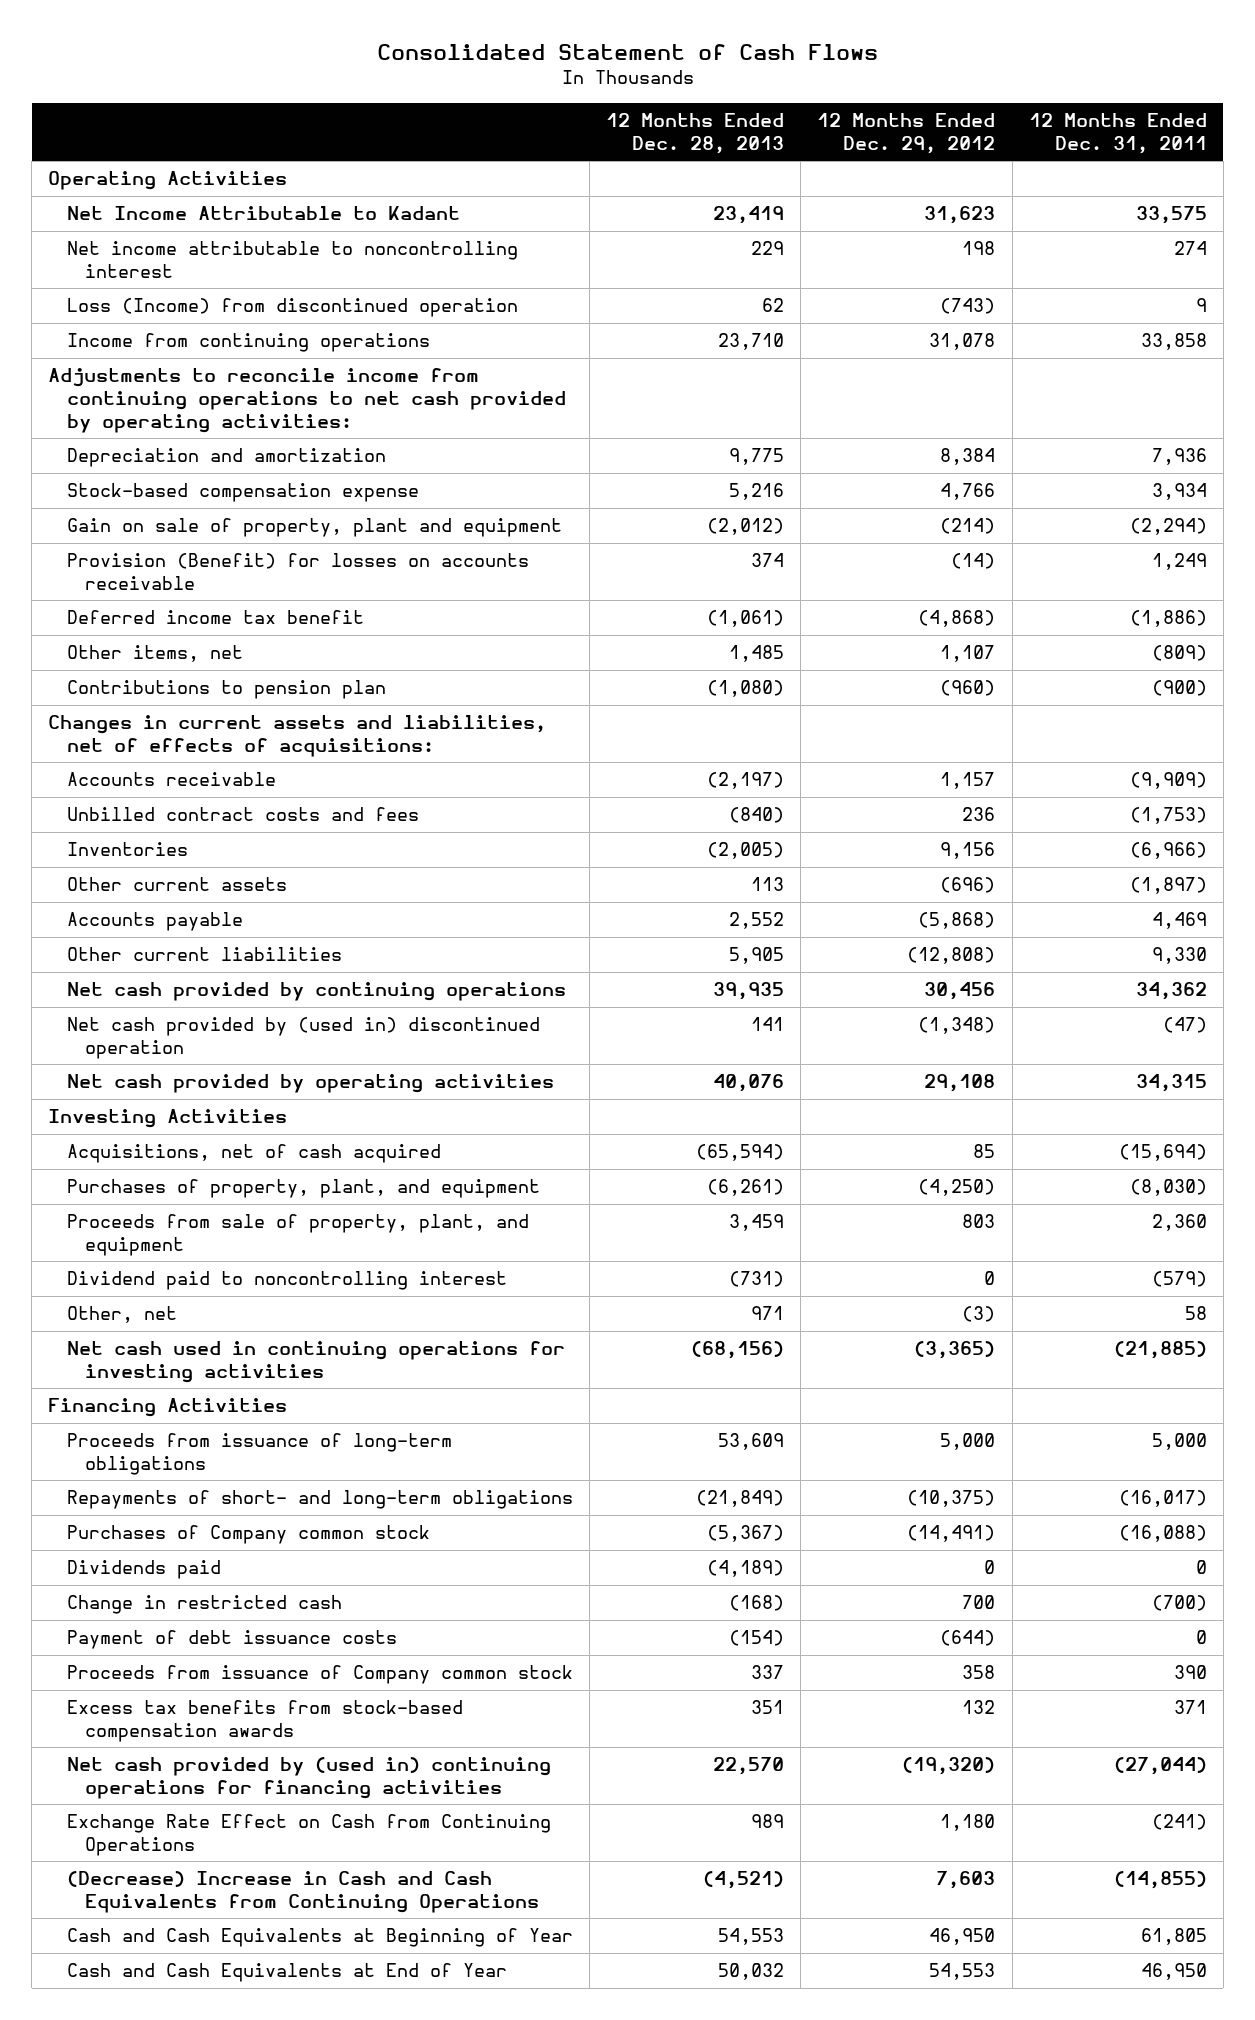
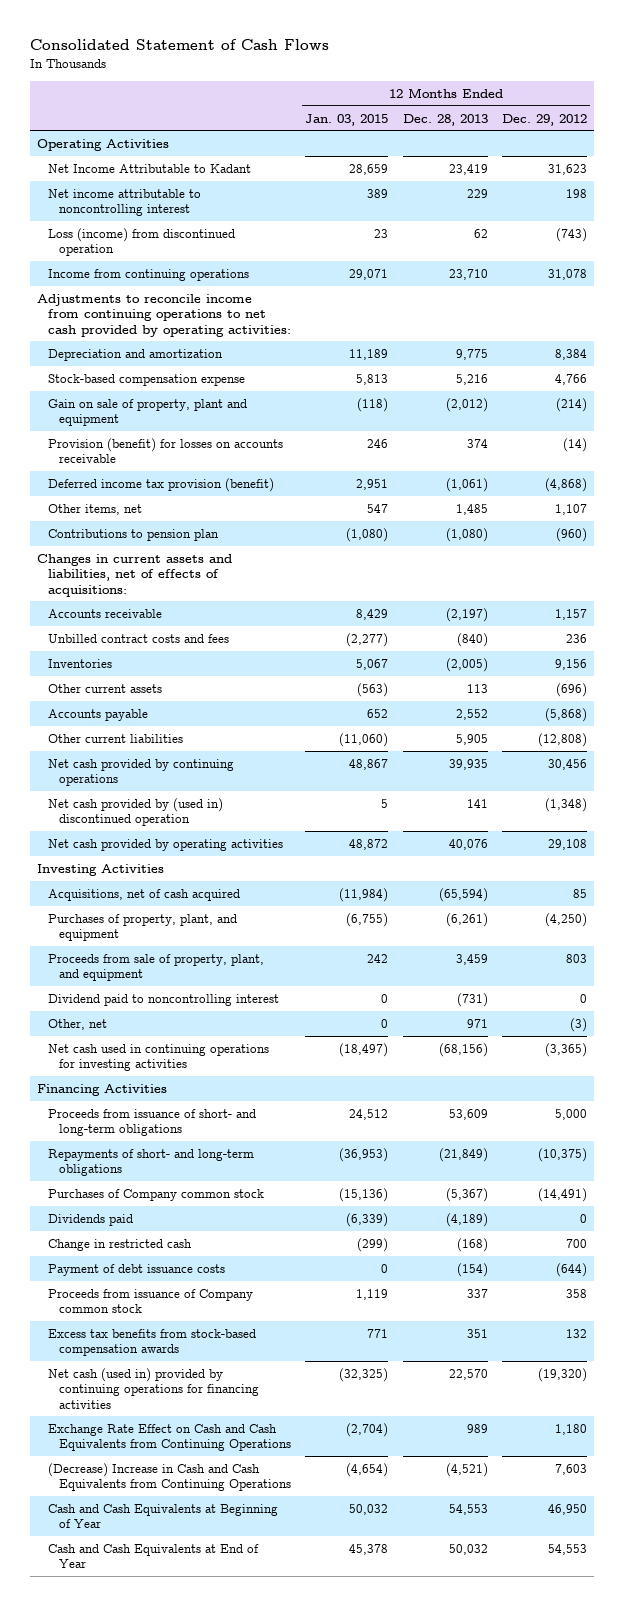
[1028,112,1207,154] 12 Months Ended Dec. 31, 2011 -> none
none -> [305,113,389,126] Jan. 03, 2015
[66,298,518,318] Loss (Income) from discontinued operation -> [48,227,236,257] Loss (income) from discontinued operation
[66,553,529,591] Provision (Benefit) for losses on accounts receivable -> [48,437,284,464] Provision (benefit) for losses on accounts receivable
[66,610,364,625] Deferred income tax benefit -> [48,477,275,492] Deferred income tax provision (benefit)
[66,1433,452,1476] Proceeds from issuance of long-term obligations -> [48,1108,257,1137] Proceeds from issuance of short- and long-term obligations
[66,1757,551,1800] Net cash provided by (used in) continuing operations for financing activities -> [48,1367,260,1409] Net cash (used in) provided by continuing operations for financing activities
[66,1814,551,1857] Exchange Rate Effect on Cash from Continuing Operations -> [48,1423,292,1452] Exchange Rate Effect on Cash and Cash Equivalents from Continuing Operations

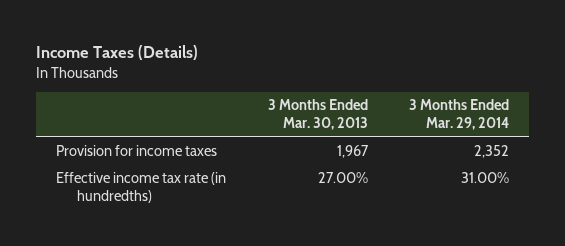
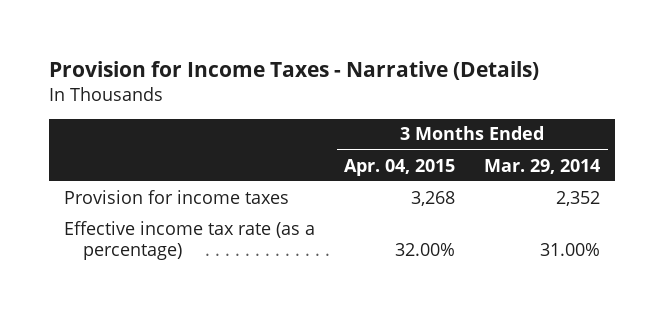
[35,45,198,61] Income Taxes (Details) -> [49,60,540,80] Provision for Income Taxes - Narrative (Details)
[267,99,368,131] 3 Months Ended Mar. 30, 2013 -> none
none -> [344,158,456,176] Apr. 04, 2015
[56,172,227,204] Effective income tax rate (in hundredths) -> [63,220,315,261] Effective income tax rate (as a percentage)

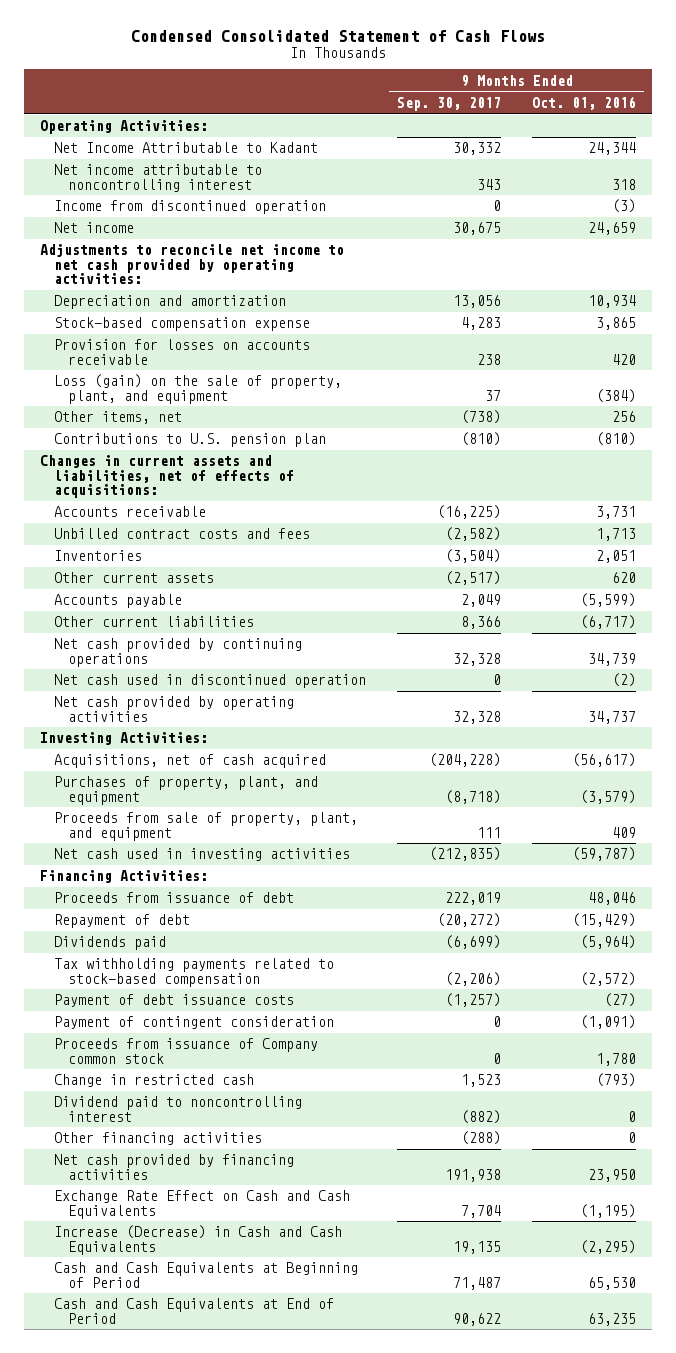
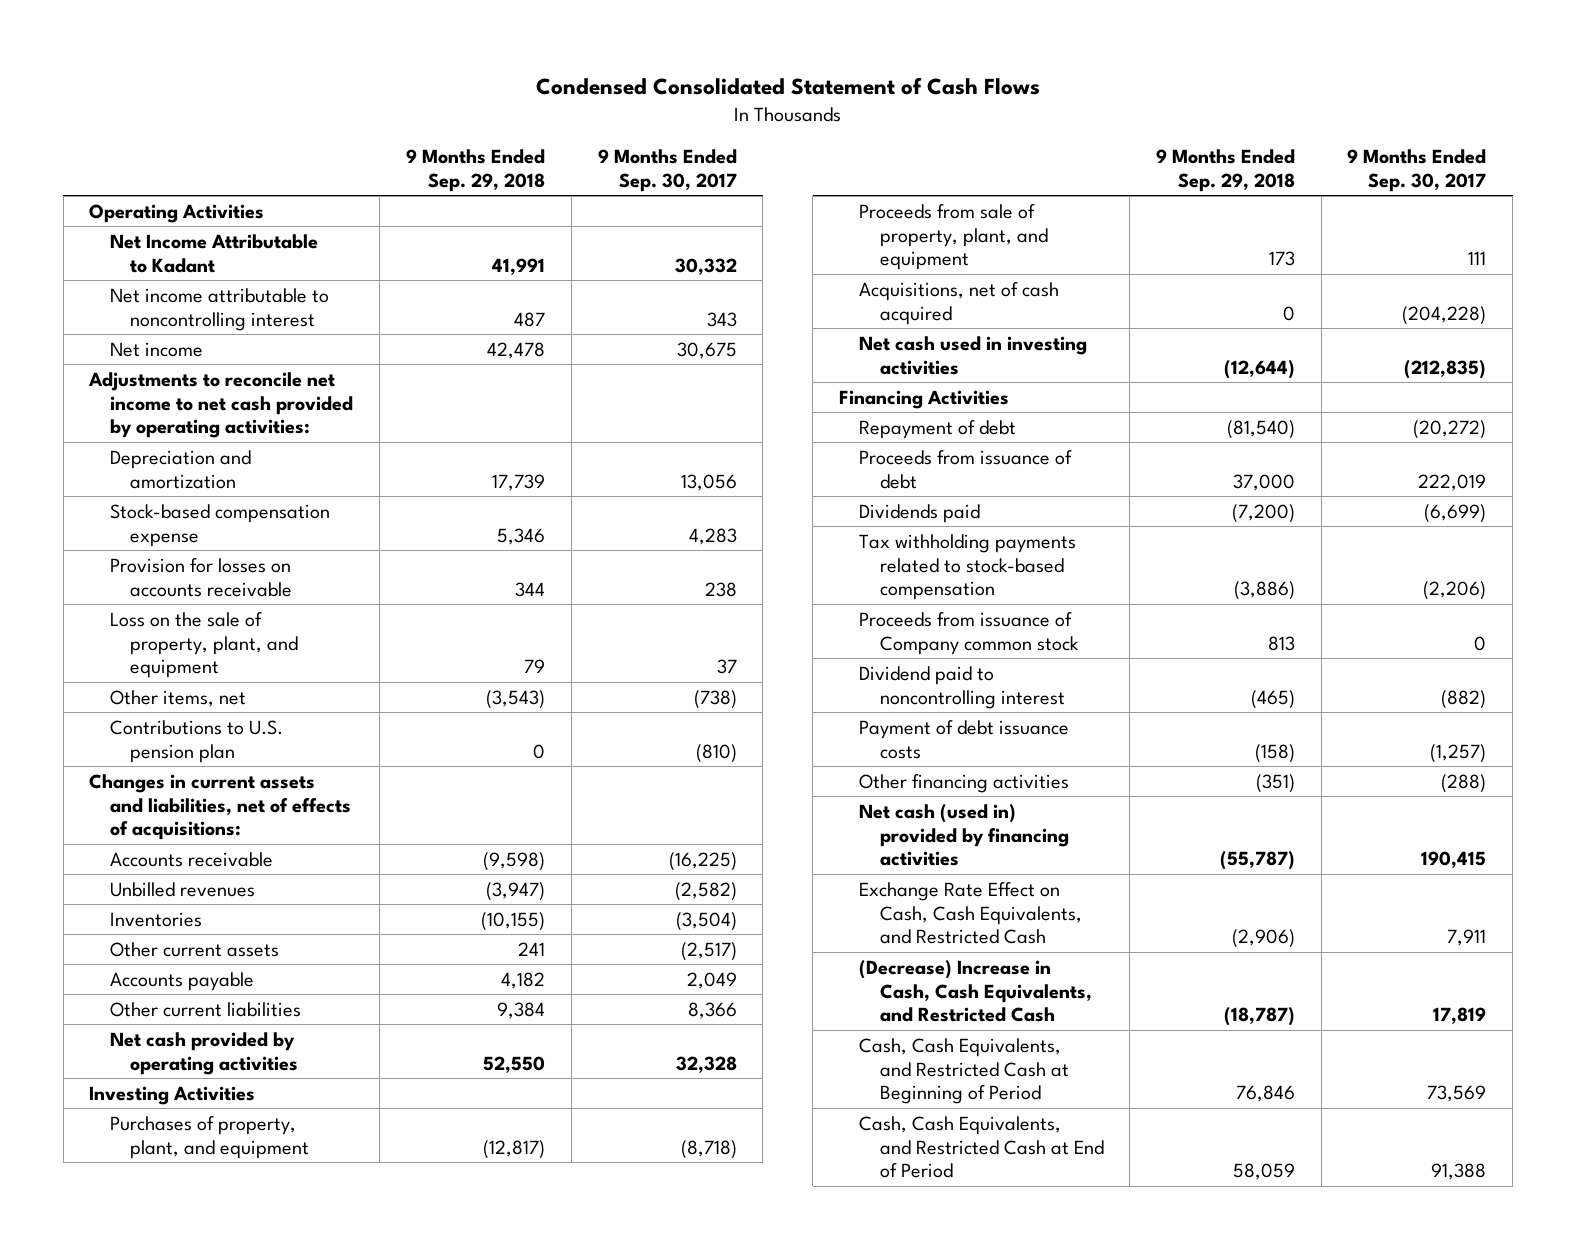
[532,95,637,110] Oct. 01, 2016 -> none
none -> [406,148,546,192] 9 Months Ended Sep. 29, 2018
[39,120,208,135] Operating Activities: -> [89,203,265,223] Operating Activities
[53,200,326,215] Income from discontinued operation -> none
[53,374,342,404] Loss (gain) on the sale of property, plant, and equipment -> [109,611,298,679] Loss on the sale of property, plant, and equipment
[53,528,310,540] Unbilled contract costs and fees -> [109,881,255,897] Unbilled revenues
[53,638,302,667] Net cash provided by continuing operations -> none
[53,674,366,689] Net cash used in discontinued operation -> none
[39,732,208,746] Investing Activities: -> [89,1085,256,1105] Investing Activities
[53,754,326,769] Acquisitions, net of cash acquired -> [859,281,1060,325] Acquisitions, net of cash acquired
[39,870,208,884] Financing Activities: -> [839,389,1010,409] Financing Activities
[53,892,294,904] Proceeds from issuance of debt -> [859,449,1073,489] Proceeds from issuance of debt
[53,1016,334,1030] Payment of contingent consideration -> none
[53,1074,254,1088] Change in restricted cash -> none
[53,994,294,1008] Payment of debt issuance costs -> [859,719,1070,759] Payment of debt issuance costs
[53,1154,294,1180] Net cash provided by financing activities -> [859,803,1069,867] Net cash (used in) provided by financing activities
[445,1168,502,1182] 191,938 -> [1421,851,1487,869] 190,415
[53,1190,350,1219] Exchange Rate Effect on Cash and Cash Equivalents -> [859,881,1082,945] Exchange Rate Effect on Cash, Cash Equivalents, and Restricted Cash
[461,1204,502,1218] 7,704 -> [1447,929,1487,947] 7,911
[53,1225,342,1255] Increase (Decrease) in Cash and Cash Equivalents -> [859,959,1092,1023] (Decrease) Increase in Cash, Cash Equivalents, and Restricted Cash
[453,1240,502,1254] 19,135 -> [1433,1007,1487,1025] 17,819
[53,1262,358,1288] Cash and Cash Equivalents at Beginning of Period -> [859,1037,1069,1105] Cash, Cash Equivalents, and Restricted Cash at Beginning of Period
[453,1276,502,1290] 71,487 -> [1427,1085,1487,1103] 73,569
[53,1298,334,1324] Cash and Cash Equivalents at End of Period -> [859,1115,1104,1179] Cash, Cash Equivalents, and Restricted Cash at End of Period
[453,1312,502,1326] 90,622 -> [1431,1163,1487,1181] 91,388

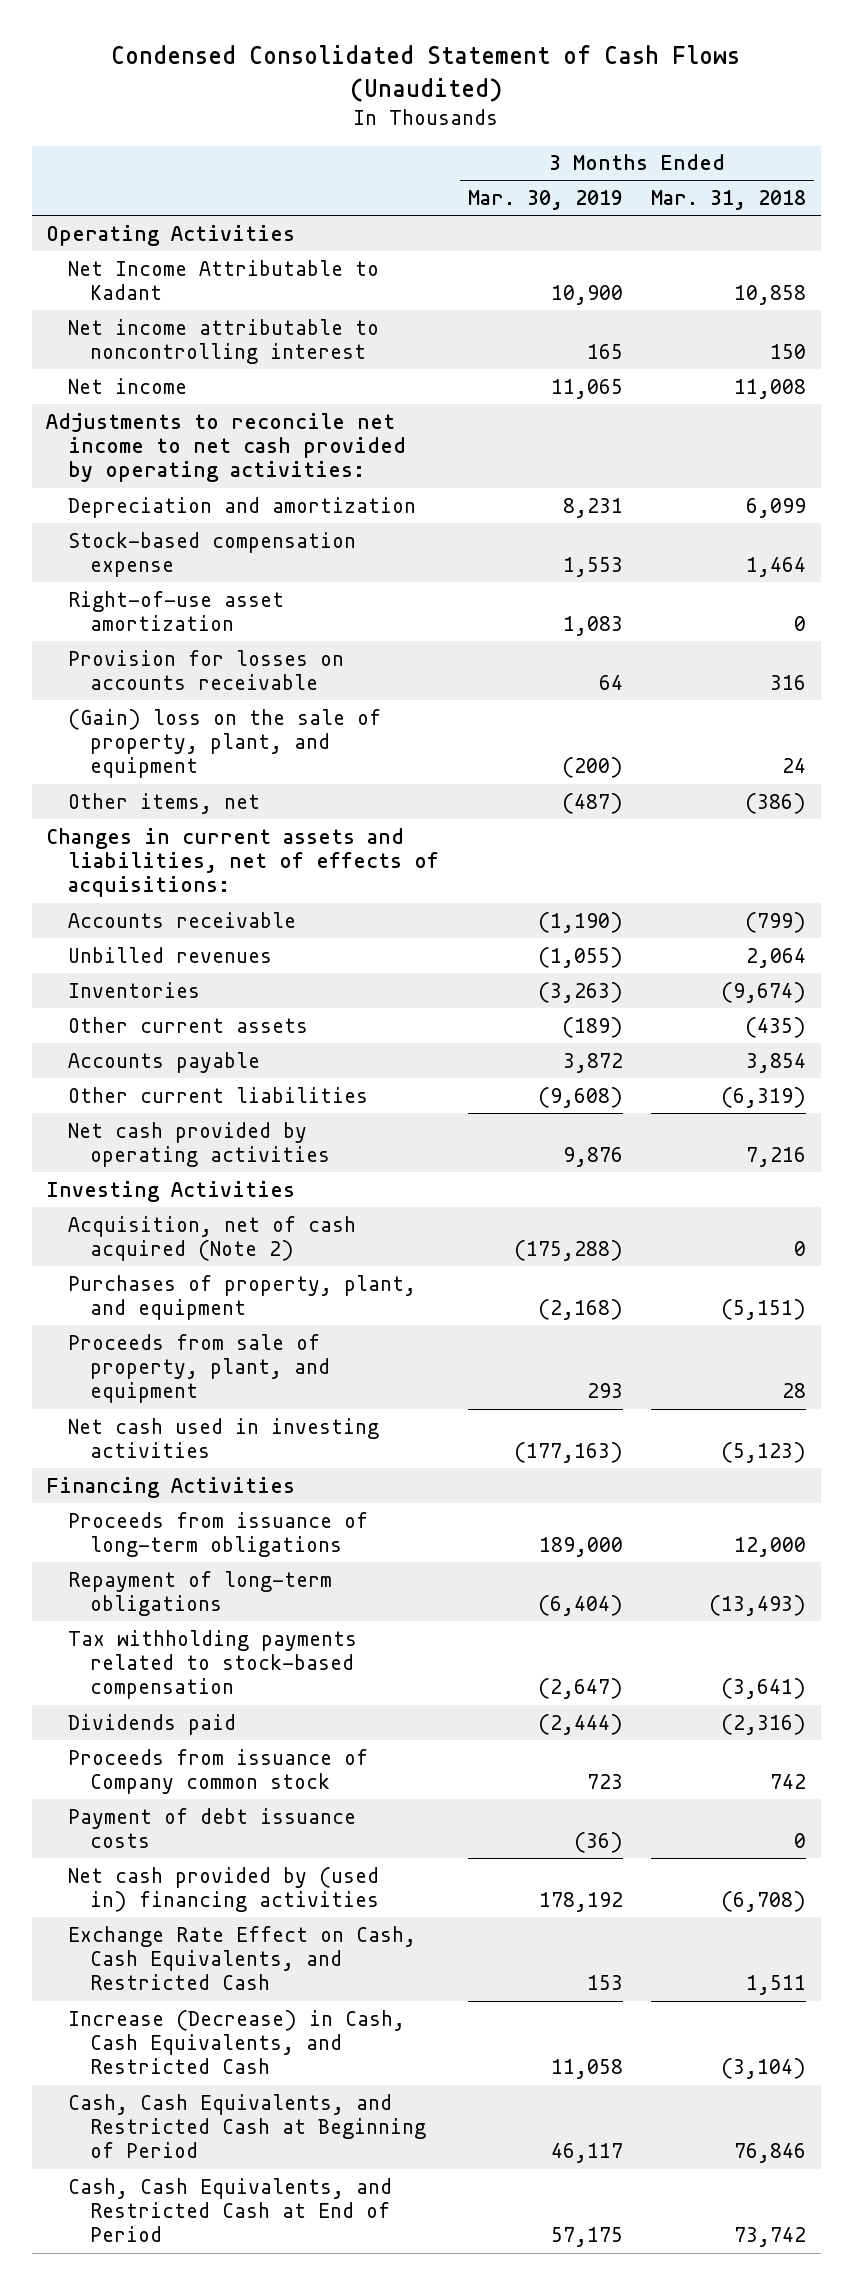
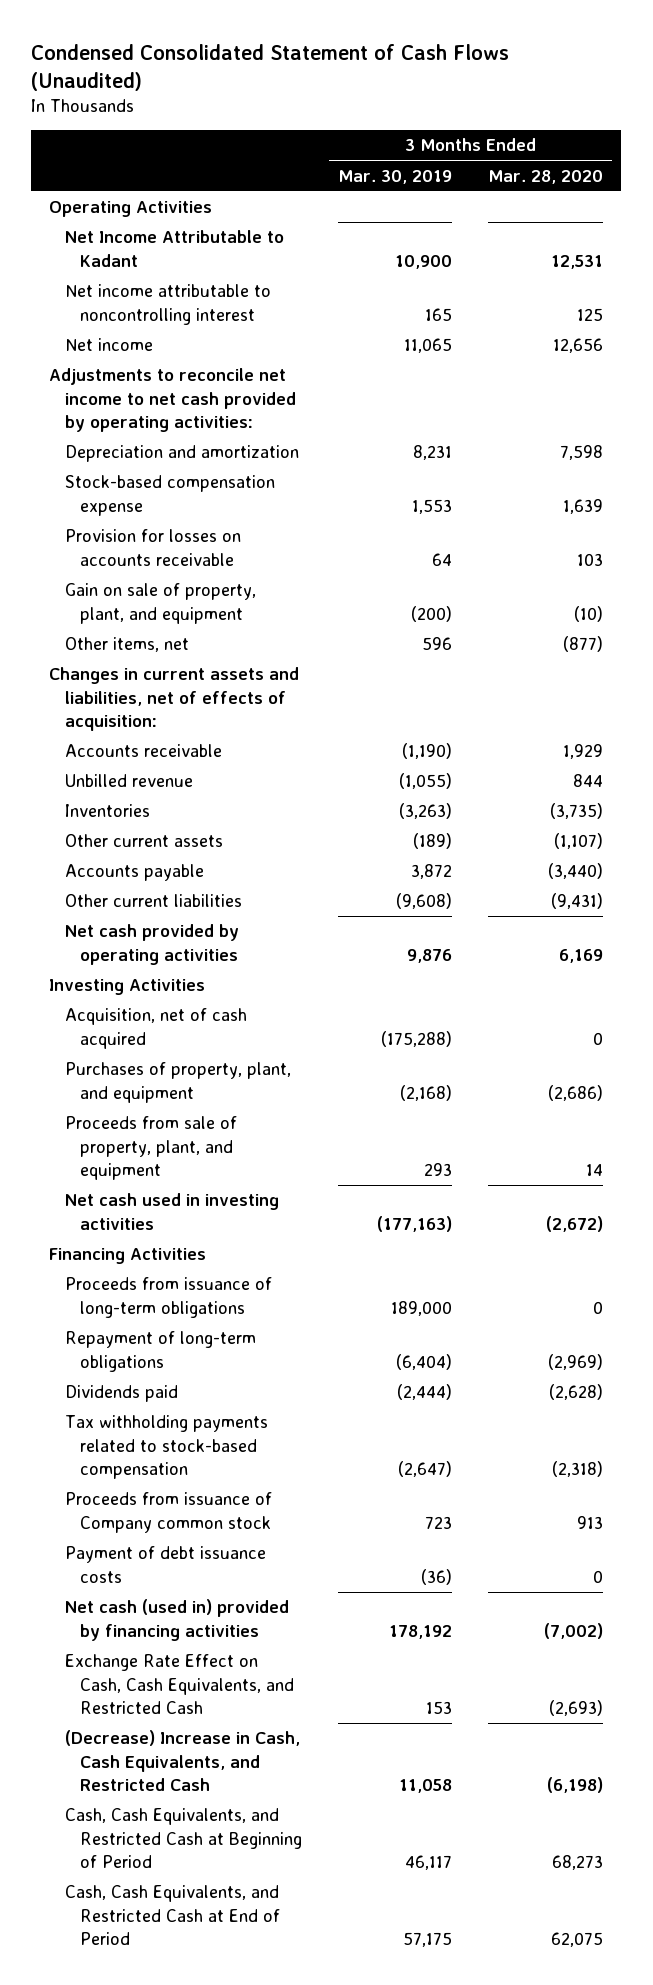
[651,190,807,211] Mar. 31, 2018 -> none
none -> [488,169,604,184] Mar. 28, 2020
[67,590,284,632] Right-of-use asset amortization -> none
[67,708,381,779] (Gain) loss on the sale of property, plant, and equipment -> [64,583,256,624] Gain on sale of property, plant, and equipment
[561,792,623,814] (487) -> [422,637,453,651] 596
[46,827,439,898] Changes in current assets and liabilities, net of effects of acquisitions: -> [49,667,300,732] Changes in current assets and liabilities, net of effects of acquisition:
[67,946,272,963] Unbilled revenues -> [64,774,193,788] Unbilled revenue
[67,1215,356,1262] Acquisition, net of cash acquired (Note 2) -> [64,1008,247,1049] Acquisition, net of cash acquired
[67,1629,357,1700] Tax withholding payments related to stock-based compensation -> [64,1415,268,1480] Tax withholding payments related to stock-based compensation
[67,1866,379,1913] Net cash provided by (used in) financing activities -> [64,1599,289,1641] Net cash (used in) provided by financing activities
[67,2009,405,2075] Increase (Decrease) in Cash, Cash Equivalents, and Restricted Cash -> [64,1730,300,1792] (Decrease) Increase in Cash, Cash Equivalents, and Restricted Cash

